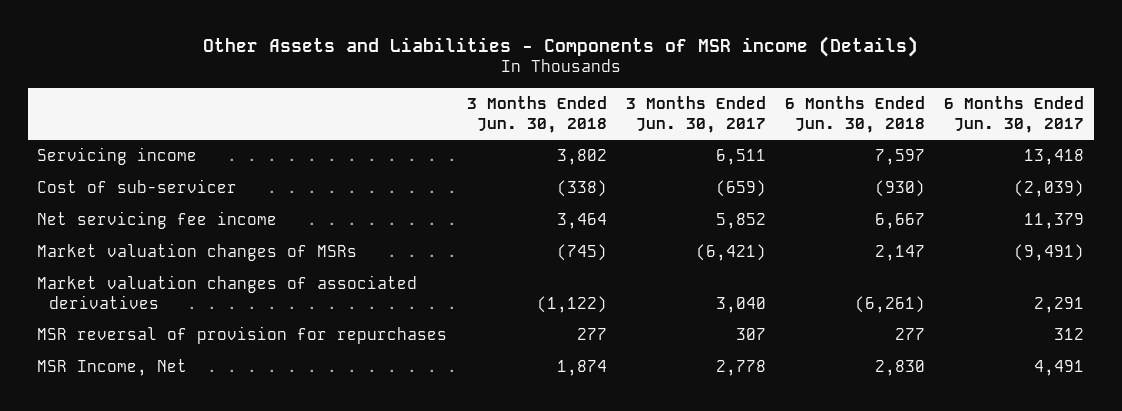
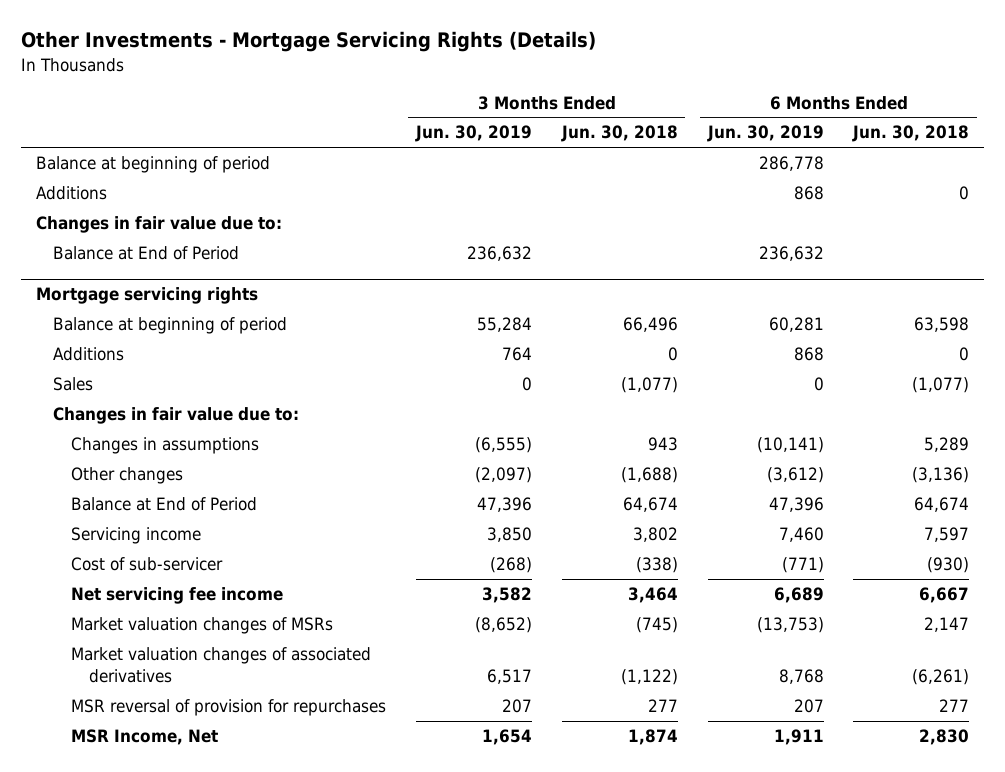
[202,35,918,57] Other Assets and Liabilities - Components of MSR income (Details) -> [20,31,596,53] Other Investments - Mortgage Servicing Rights (Details)
[625,95,766,133] 3 Months Ended Jun. 30, 2017 -> none
[944,95,1085,133] 6 Months Ended Jun. 30, 2017 -> none
none -> [414,125,532,143] Jun. 30, 2019
none -> [706,125,824,143] Jun. 30, 2019
none -> [35,156,270,174] Balance at beginning of period
none -> [35,186,107,201] Additions
none -> [35,216,282,234] Changes in fair value due to:
none -> [53,246,240,261] Balance at End of Period
none -> [35,287,258,305] Mortgage servicing rights
none -> [53,317,288,335] Balance at beginning of period
none -> [53,347,125,362] Additions
none -> [53,377,94,392] Sales
none -> [53,407,300,425] Changes in fair value due to:
none -> [71,437,260,455] Changes in assumptions
none -> [71,467,184,485] Other changes
none -> [71,497,258,512] Balance at End of Period

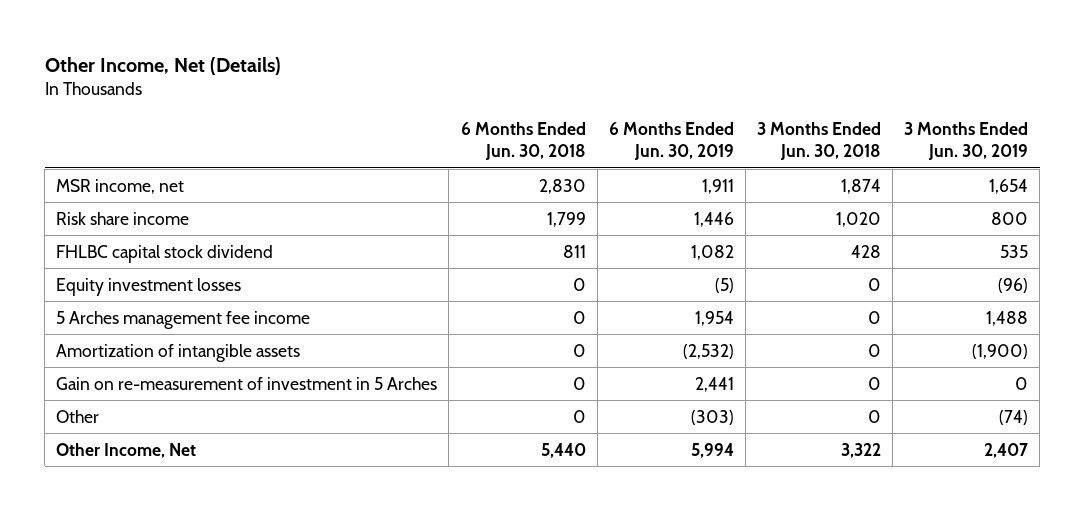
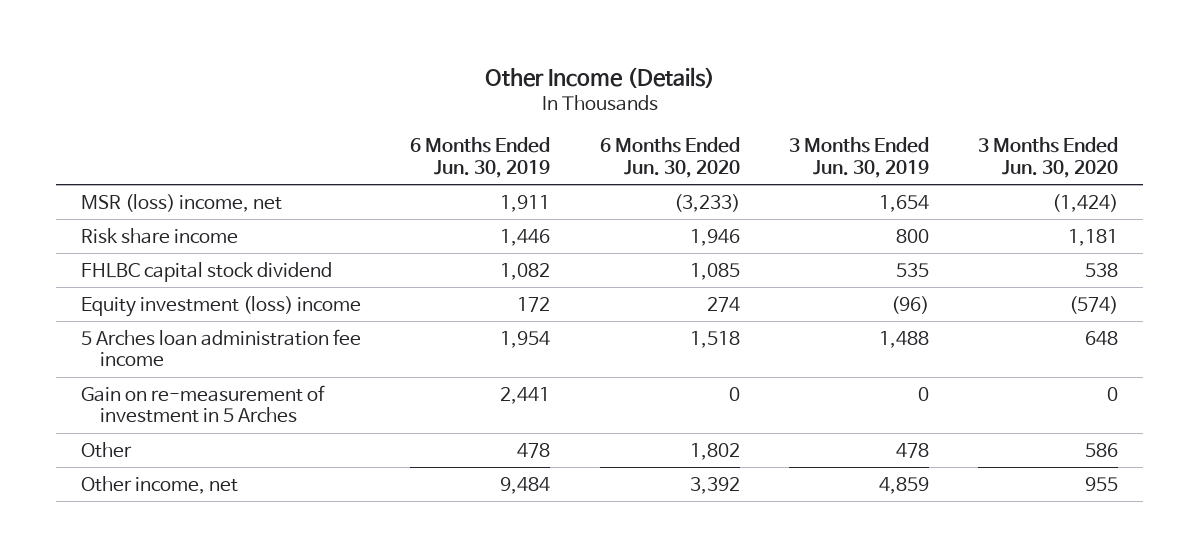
[44,56,281,75] Other Income, Net (Details) -> [484,66,715,88] Other Income (Details)
[460,122,586,161] 6 Months Ended Jun. 30, 2018 -> none
[756,122,881,161] 3 Months Ended Jun. 30, 2018 -> none
none -> [599,137,740,179] 6 Months Ended Jun. 30, 2020
none -> [978,137,1119,179] 3 Months Ended Jun. 30, 2020
[56,178,185,194] MSR income, net -> [80,193,282,212] MSR (loss) income, net
[56,343,301,362] Amortization of intangible assets -> none
[56,277,242,296] Equity investment losses -> [80,295,361,317] Equity investment (loss) income
[714,277,734,293] (5) -> [517,296,551,312] 172
[56,310,311,329] 5 Arches management fee income -> [80,328,361,368] 5 Arches loan administration fee income
[690,409,734,425] (303) -> [517,442,551,458] 478
[998,409,1028,425] (74) -> [895,442,929,458] 478
[56,442,197,458] Other Income, Net -> [80,475,238,494] Other income, net
[690,442,734,458] 5,994 -> [500,476,551,494] 9,484
[983,442,1028,458] 2,407 -> [878,476,929,494] 4,859

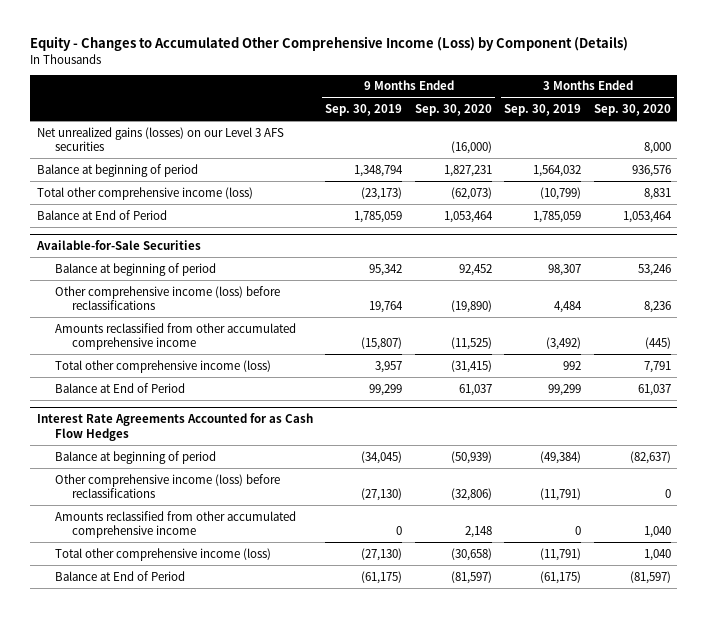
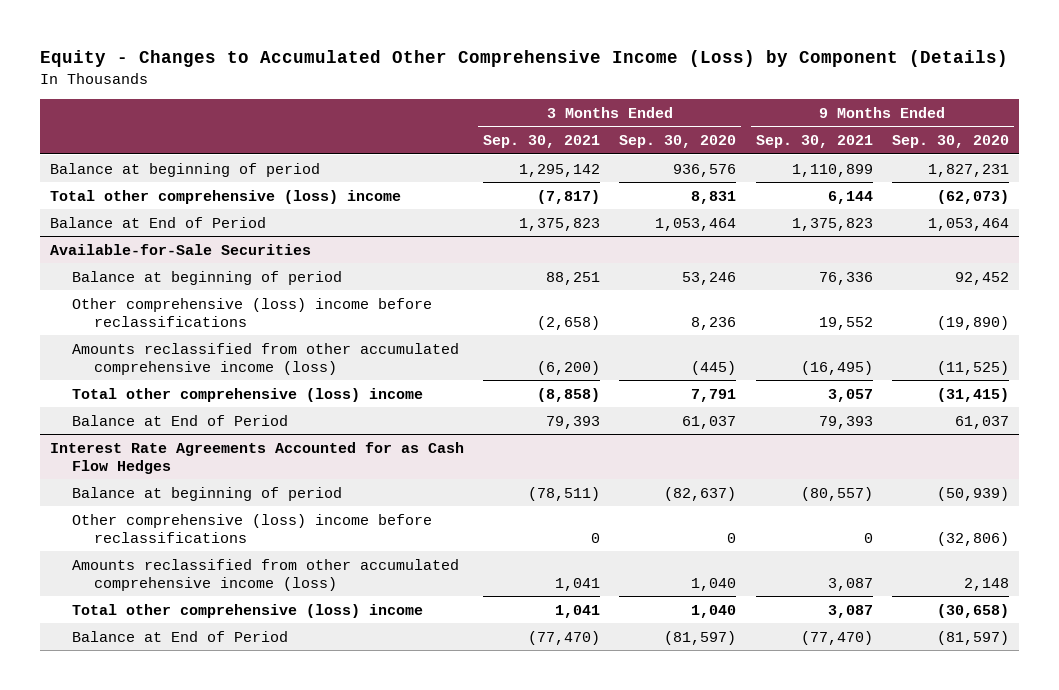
[325,104,403,117] Sep. 30, 2019 -> none
[504,104,582,117] Sep. 30, 2019 -> none
none -> [483,135,601,149] Sep. 30, 2021
none -> [755,135,873,149] Sep. 30, 2021
[36,126,284,152] Net unrealized gains (losses) on our Level 3 AFS securities -> none
[36,186,253,200] Total other comprehensive income (loss) -> [49,189,401,204] Total other comprehensive (loss) income
[54,285,280,311] Other comprehensive income (loss) before reclassifications -> [71,297,432,327] Other comprehensive (loss) income before reclassifications
[54,322,296,351] Amounts reclassified from other accumulated comprehensive income -> [71,342,459,375] Amounts reclassified from other accumulated comprehensive income (loss)
[54,359,271,373] Total other comprehensive income (loss) -> [71,387,423,402] Total other comprehensive (loss) income
[54,473,280,499] Other comprehensive income (loss) before reclassifications -> [71,513,432,543] Other comprehensive (loss) income before reclassifications
[54,510,296,539] Amounts reclassified from other accumulated comprehensive income -> [71,558,459,591] Amounts reclassified from other accumulated comprehensive income (loss)
[54,547,271,561] Total other comprehensive income (loss) -> [71,603,423,618] Total other comprehensive (loss) income

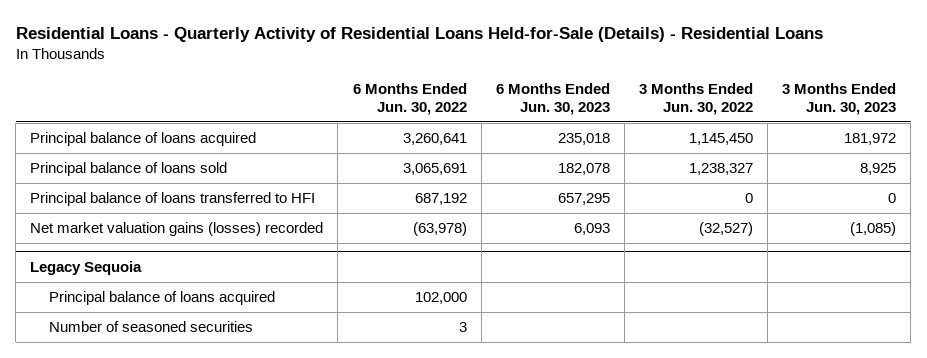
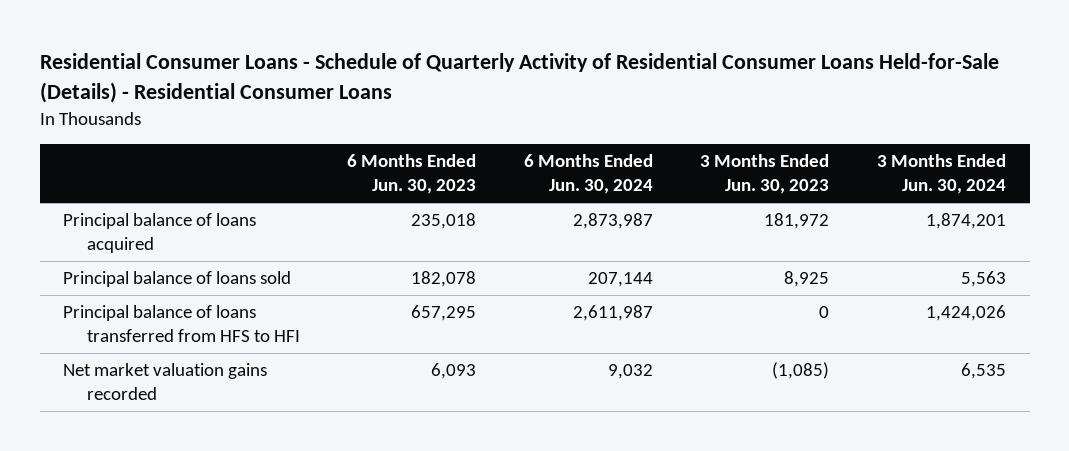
[15,26,823,42] Residential Loans - Quarterly Activity of Residential Loans Held-for-Sale (Details) - Residential Loans -> [39,53,999,103] Residential Consumer Loans - Schedule of Quarterly Activity of Residential Consumer Loans Held-for-Sale (Details) - Residential Consumer Loans
[352,83,467,116] 6 Months Ended Jun. 30, 2022 -> none
[639,83,754,116] 3 Months Ended Jun. 30, 2022 -> none
none -> [523,154,653,195] 6 Months Ended Jun. 30, 2024
none -> [876,154,1006,195] 3 Months Ended Jun. 30, 2024
[30,260,143,275] Legacy Sequoia -> none
[49,290,276,305] Principal balance of loans acquired -> none
[49,320,254,332] Number of seasoned securities -> none
[30,191,316,206] Principal balance of loans transferred to HFI -> [63,305,300,343] Principal balance of loans transferred from HFS to HFI
[30,221,324,236] Net market valuation gains (losses) recorded -> [63,363,268,401] Net market valuation gains recorded

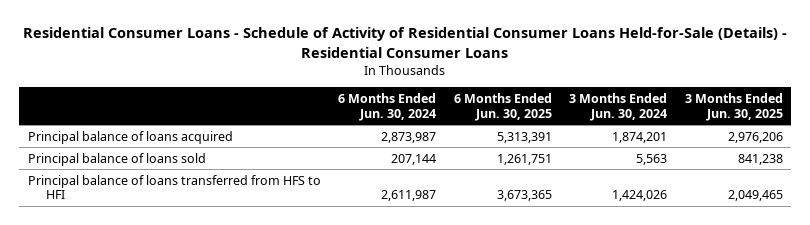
[39,53,999,103] Residential Consumer Loans - Schedule of Quarterly Activity of Residential Consumer Loans Held-for-Sale (Details) - Residential Consumer Loans -> [23,27,788,58] Residential Consumer Loans - Schedule of Activity of Residential Consumer Loans Held-for-Sale (Details) - Residential Consumer Loans
[347,154,477,195] 6 Months Ended Jun. 30, 2023 -> none
[700,154,830,195] 3 Months Ended Jun. 30, 2023 -> none
none -> [453,93,552,121] 6 Months Ended Jun. 30, 2025
none -> [684,93,783,121] 3 Months Ended Jun. 30, 2025
[63,363,268,401] Net market valuation gains recorded -> none

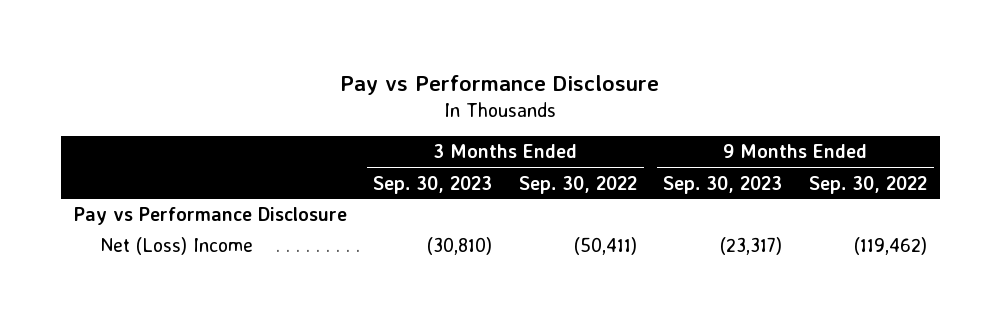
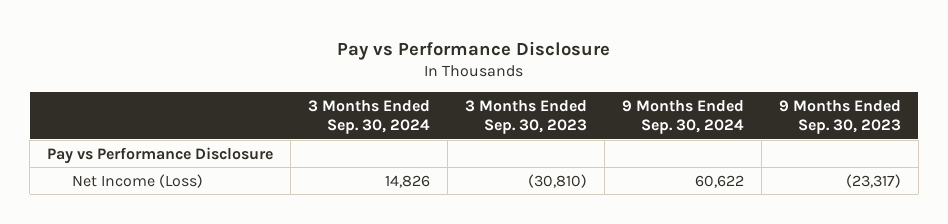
[518,175,637,194] Sep. 30, 2022 -> none
[808,175,927,194] Sep. 30, 2022 -> none
none -> [308,100,431,135] 3 Months Ended Sep. 30, 2024
none -> [622,100,745,135] 9 Months Ended Sep. 30, 2024
[100,237,254,256] Net (Loss) Income -> [72,173,204,188] Net Income (Loss)

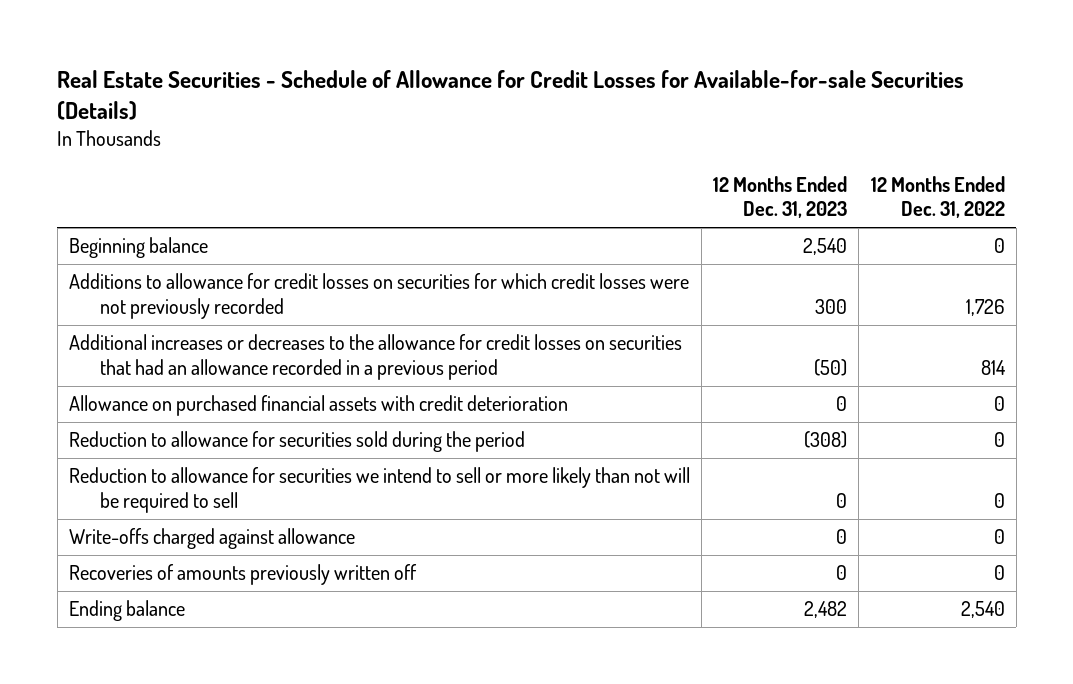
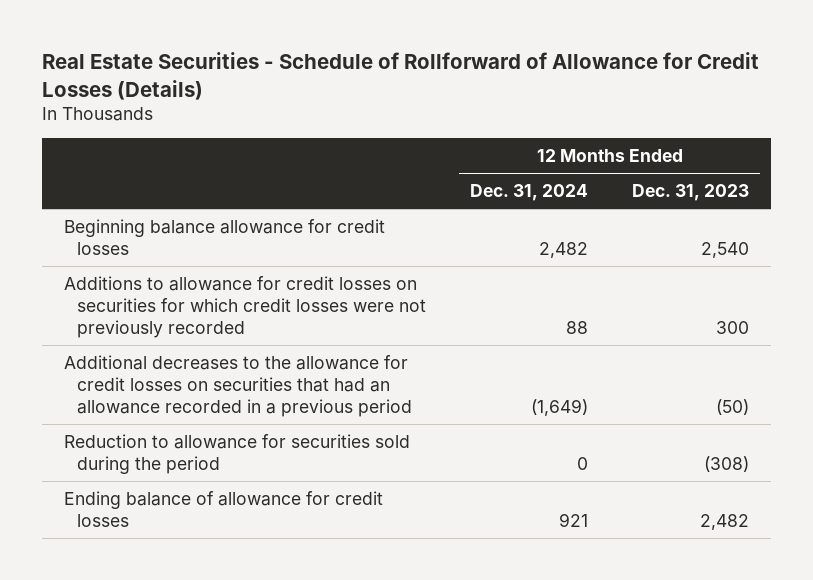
[57,70,965,121] Real Estate Securities - Schedule of Allowance for Credit Losses for Available-for-sale Securities (Details) -> [41,52,759,100] Real Estate Securities - Schedule of Rollforward of Allowance for Credit Losses (Details)
[870,175,1005,219] 12 Months Ended Dec. 31, 2022 -> none
none -> [469,184,588,202] Dec. 31, 2024
[68,237,208,259] Beginning balance -> [64,219,386,256] Beginning balance allowance for credit losses
[68,395,568,417] Allowance on purchased financial assets with credit deterioration -> none
[68,334,682,381] Additional increases or decreases to the allowance for credit losses on securities that had an allowance recorded in a previous period -> [64,355,412,418] Additional decreases to the allowance for credit losses on securities that had an allowance recorded in a previous period
[68,467,690,514] Reduction to allowance for securities we intend to sell or more likely than not will be required to sell -> none
[68,528,355,550] Write-offs charged against allowance -> none
[68,564,417,586] Recoveries of amounts previously written off -> none
[68,600,185,622] Ending balance -> [64,491,384,528] Ending balance of allowance for credit losses

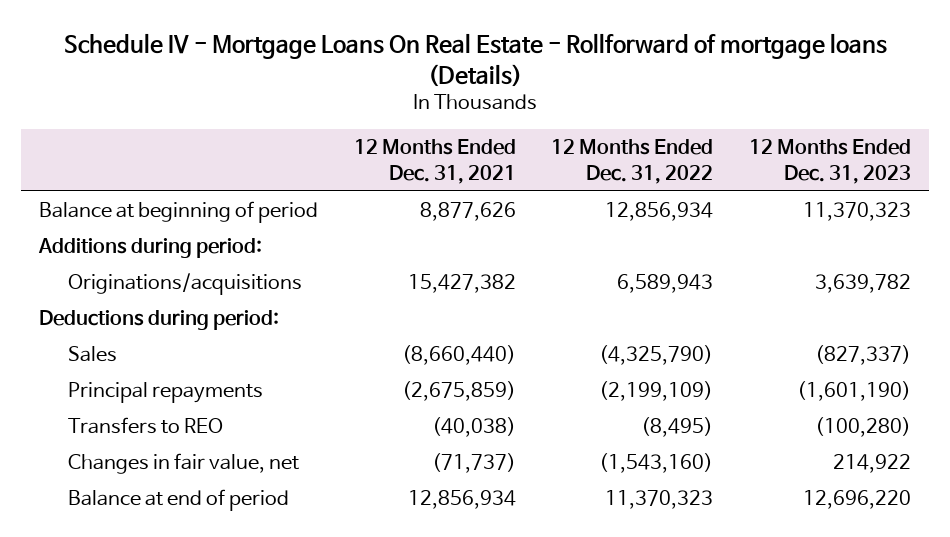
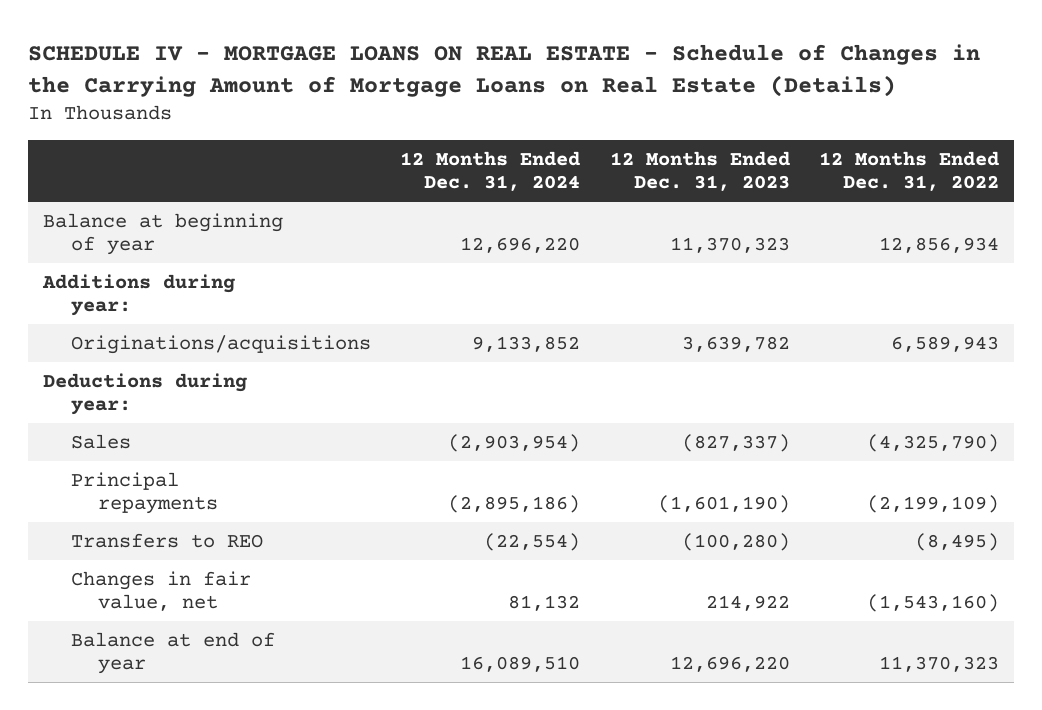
[64,32,888,87] Schedule IV - Mortgage Loans On Real Estate - Rollforward of mortgage loans (Details) -> [28,44,981,97] SCHEDULE IV - MORTGAGE LOANS ON REAL ESTATE - Schedule of Changes in the Carrying Amount of Mortgage Loans on Real Estate (Details)
[353,139,516,184] 12 Months Ended Dec. 31, 2021 -> none
none -> [400,150,581,191] 12 Months Ended Dec. 31, 2024
[38,200,318,223] Balance at beginning of period -> [43,212,284,256] Balance at beginning of year
[37,237,262,258] Additions during period: -> [42,273,236,317] Additions during year:
[38,309,279,330] Deductions during period: -> [43,372,248,416] Deductions during year:
[68,488,290,511] Balance at end of period -> [70,631,275,675] Balance at end of year

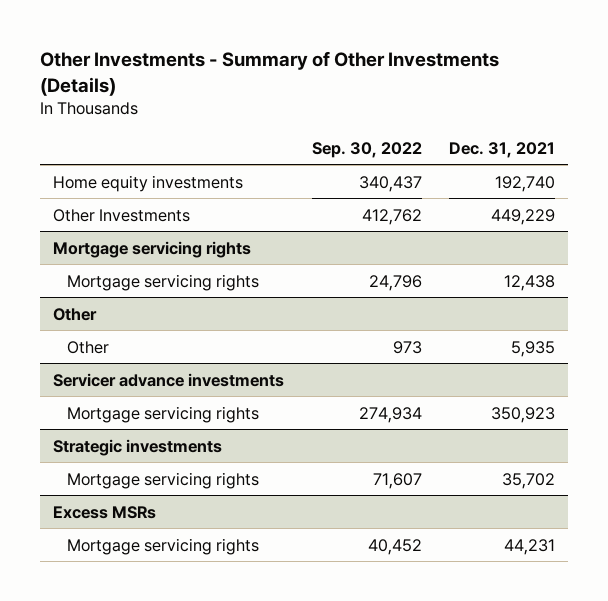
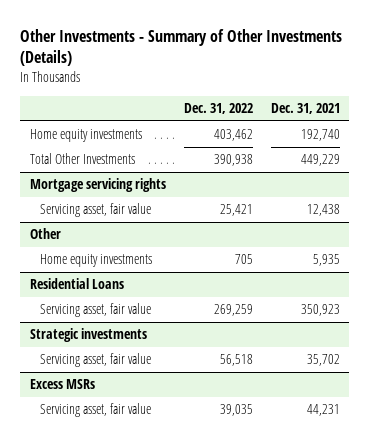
[311,141,422,158] Sep. 30, 2022 -> none
none -> [183,103,253,115] Dec. 31, 2022
[53,208,191,222] Other Investments -> [29,153,135,165] Total Other Investments
[66,273,259,291] Mortgage servicing rights -> [40,203,152,218] Servicing asset, fair value
[66,340,109,354] Other -> [40,254,153,268] Home equity investments
[53,372,285,387] Servicer advance investments -> [29,278,124,290] Residential Loans
[66,405,259,423] Mortgage servicing rights -> [40,303,152,318] Servicing asset, fair value
[66,471,259,489] Mortgage servicing rights -> [40,353,152,368] Servicing asset, fair value
[66,537,259,555] Mortgage servicing rights -> [40,403,152,418] Servicing asset, fair value

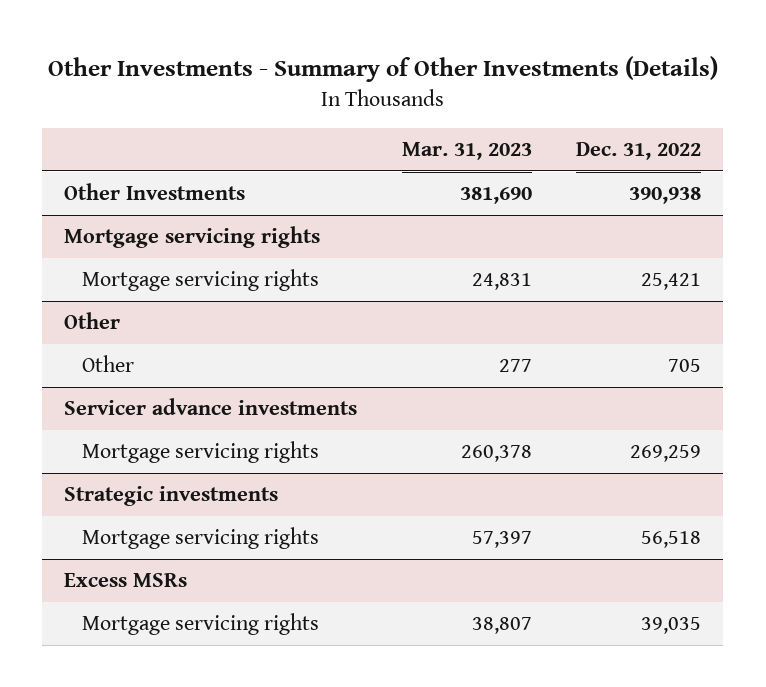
[271,103,341,115] Dec. 31, 2021 -> none
none -> [401,142,532,161] Mar. 31, 2023
[29,129,142,143] Home equity investments -> none
[29,153,135,165] Total Other Investments -> [64,183,246,201] Other Investments
[40,203,152,218] Servicing asset, fair value -> [82,269,320,292] Mortgage servicing rights
[40,254,153,268] Home equity investments -> none
none -> [82,355,135,373] Other
[29,278,124,290] Residential Loans -> [64,398,358,416] Servicer advance investments
[40,303,152,318] Servicing asset, fair value -> [82,441,320,464] Mortgage servicing rights
[40,353,152,368] Servicing asset, fair value -> [82,527,320,550] Mortgage servicing rights
[40,403,152,418] Servicing asset, fair value -> [82,613,320,636] Mortgage servicing rights

